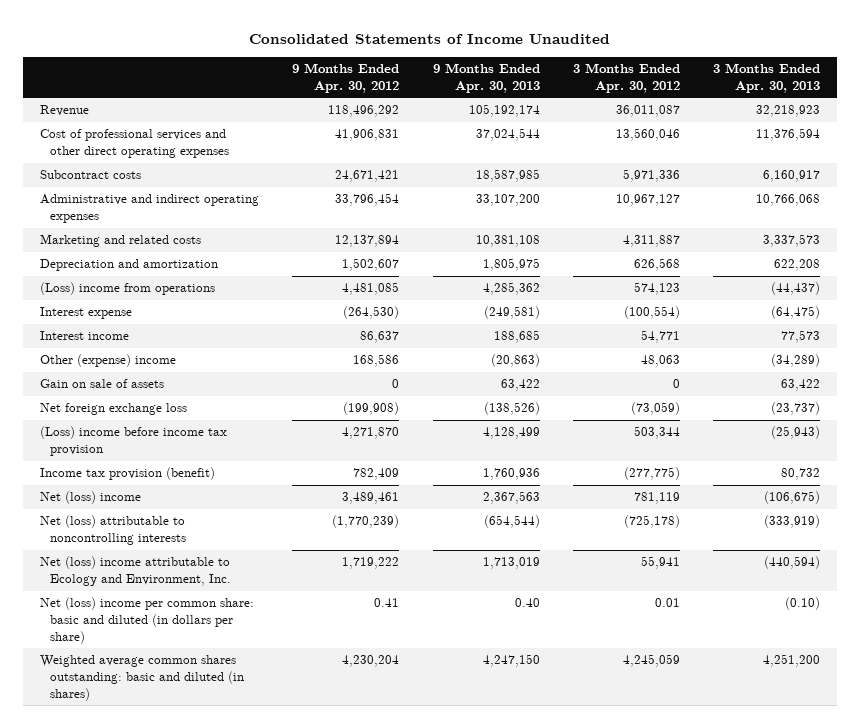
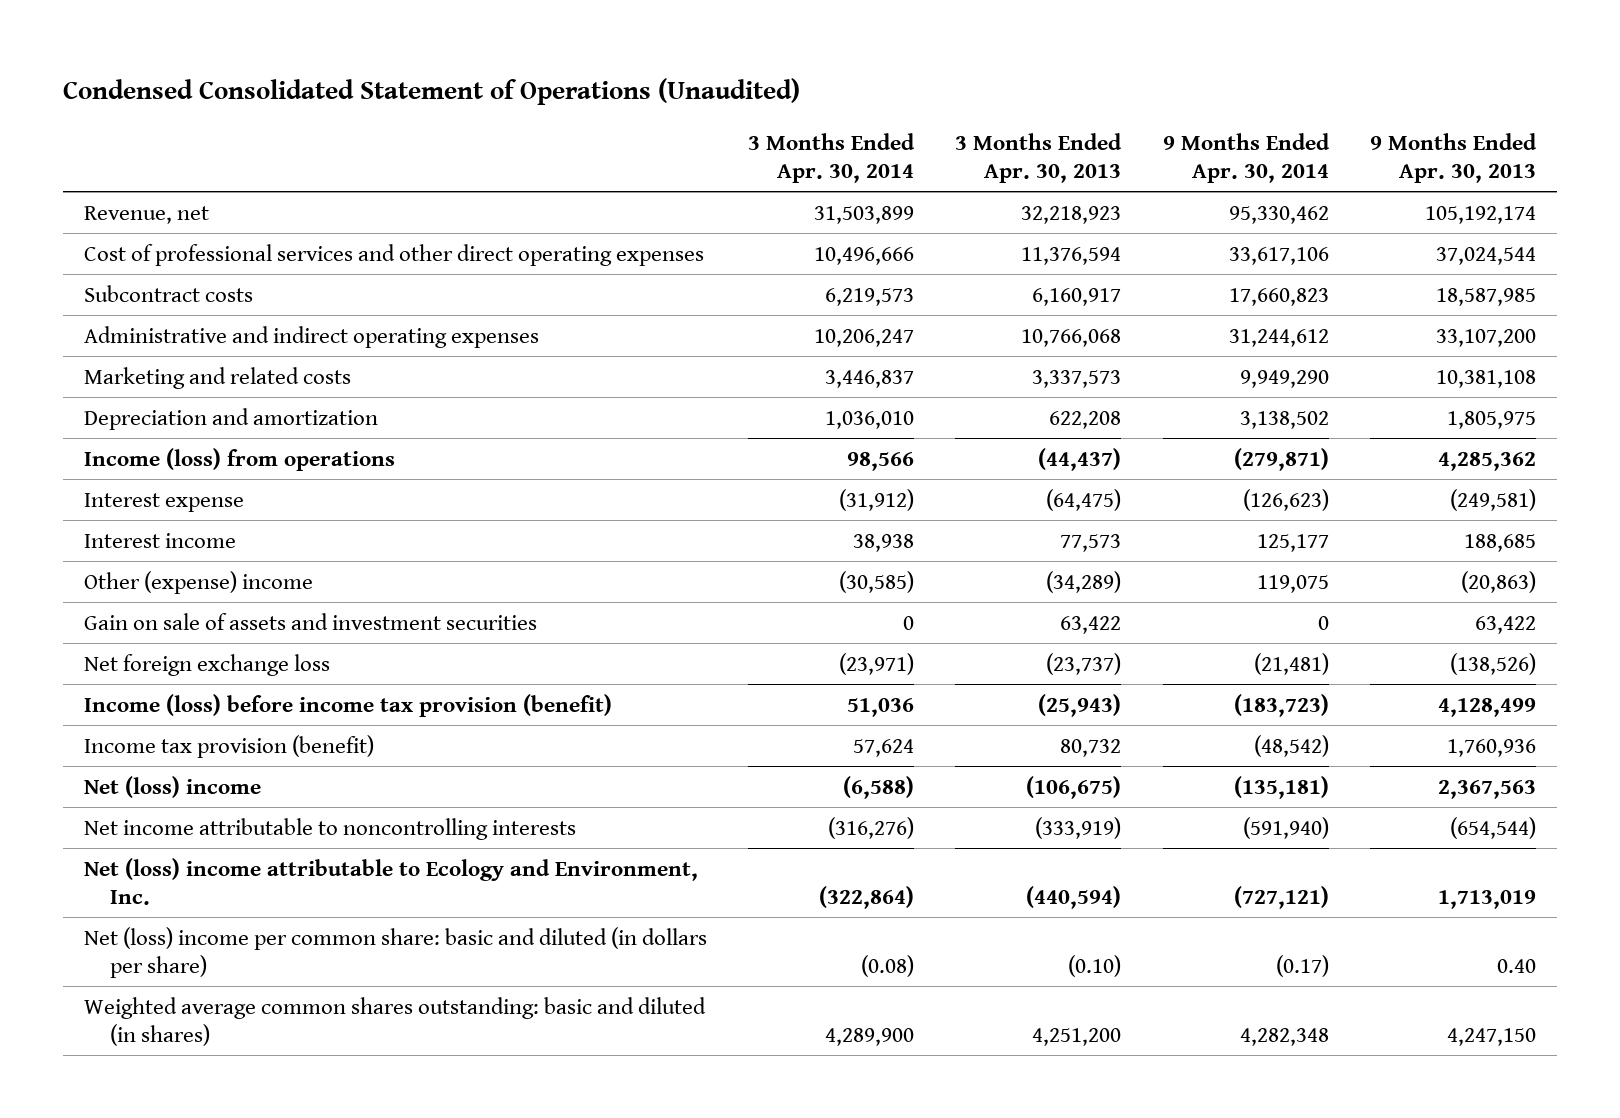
[249,33,611,44] Consolidated Statements of Income Unaudited -> [63,78,801,106] Condensed Consolidated Statement of Operations (Unaudited)
[292,63,400,93] 9 Months Ended Apr. 30, 2012 -> none
[572,63,680,93] 3 Months Ended Apr. 30, 2012 -> none
none -> [748,133,916,184] 3 Months Ended Apr. 30, 2014
none -> [1162,133,1330,184] 9 Months Ended Apr. 30, 2014
[39,105,89,117] Revenue -> [83,205,209,224] Revenue, net
[39,282,215,296] (Loss) income from operations -> [83,447,395,471] Income (loss) from operations
[39,379,164,389] Gain on sale of assets -> [83,612,537,630] Gain on sale of assets and investment securities
[39,426,227,457] (Loss) income before income tax provision -> [83,693,612,717] Income (loss) before income tax provision (benefit)
[39,515,187,546] Net (loss) attributable to noncontrolling interests -> [83,817,576,840] Net income attributable to noncontrolling interests

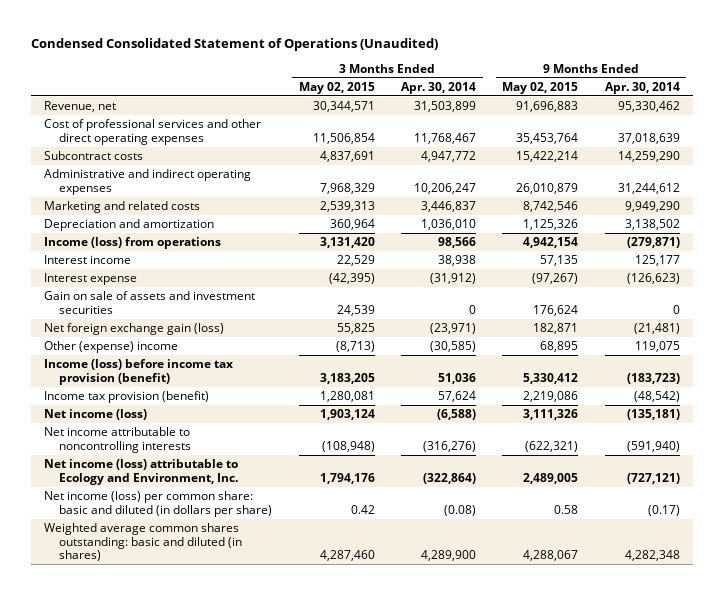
[955,133,1123,184] 3 Months Ended Apr. 30, 2013 -> none
[1369,133,1537,184] 9 Months Ended Apr. 30, 2013 -> none
none -> [298,81,375,94] May 02, 2015
none -> [502,81,579,94] May 02, 2015
[814,246,915,265] 10,496,666 -> [414,132,477,144] 11,768,467
[1228,246,1329,265] 33,617,106 -> [617,132,680,144] 37,018,639
[825,287,915,306] 6,219,573 -> [421,151,477,163] 4,947,772
[1228,287,1329,306] 17,660,823 -> [617,151,680,163] 14,259,290
[83,492,244,512] Interest expense -> [43,273,137,286] Interest expense
[83,653,330,676] Net foreign exchange loss -> [43,323,224,336] Net foreign exchange gain (loss)
[83,570,313,594] Other (expense) income -> [43,341,178,354] Other (expense) income
[83,775,261,798] Net (loss) income -> [43,409,147,421] Net income (loss)
[83,857,698,905] Net (loss) income attributable to Ecology and Environment, Inc. -> [43,459,239,485] Net income (loss) attributable to Ecology and Environment, Inc.
[83,926,707,978] Net (loss) income per common share: basic and diluted (in dollars per share) -> [43,491,273,517] Net income (loss) per common share: basic and diluted (in dollars per share)

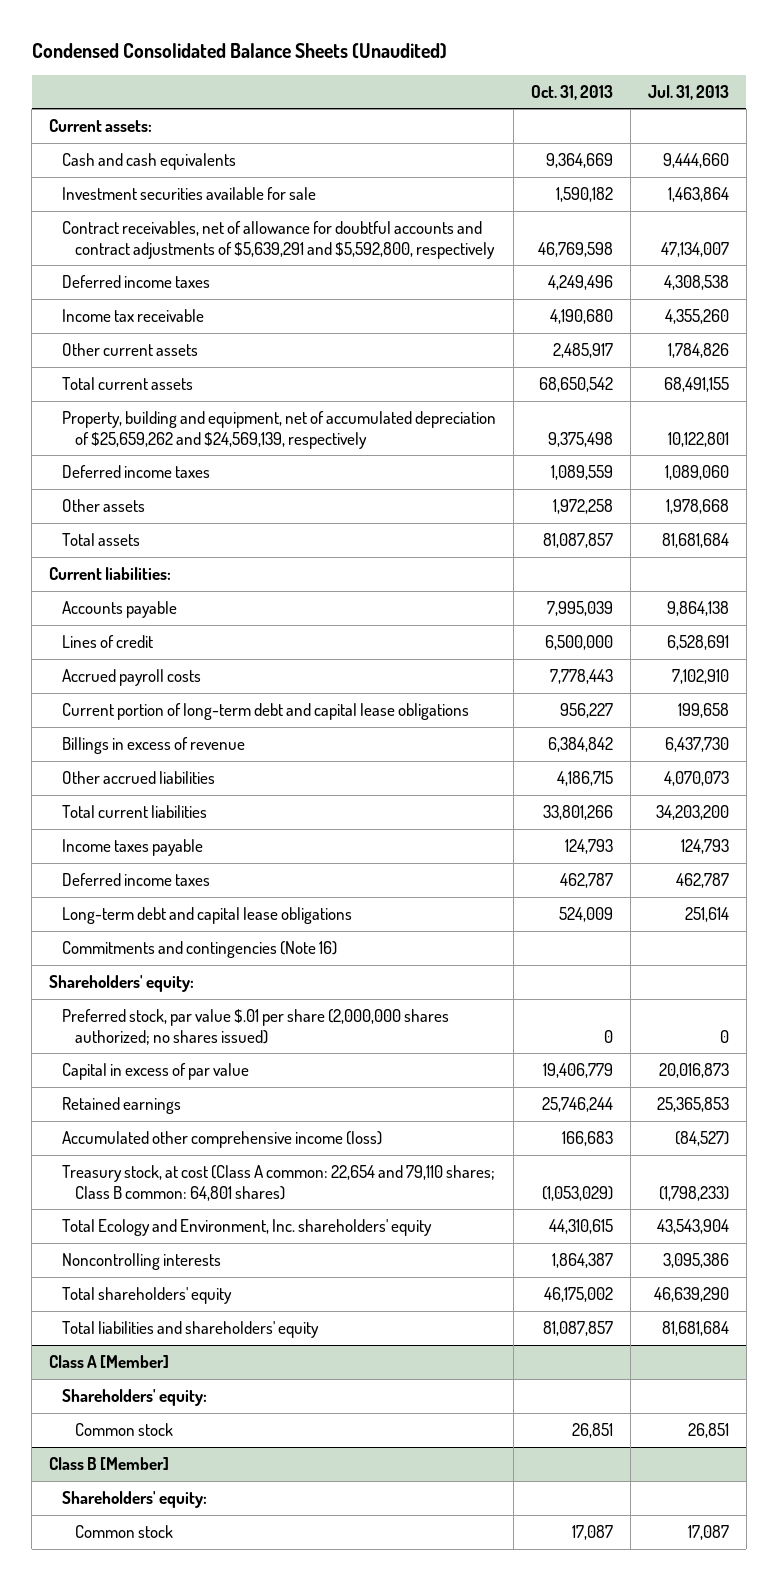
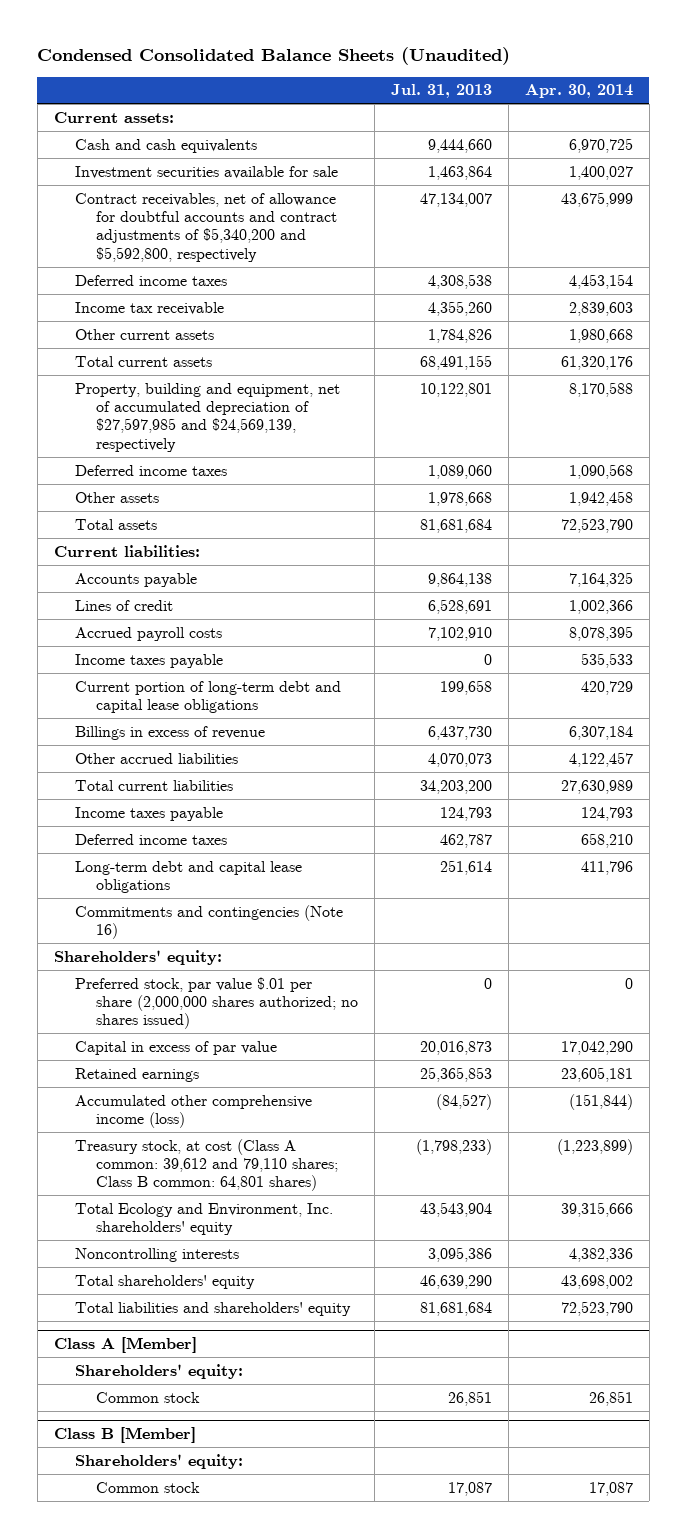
[530,84,613,100] Oct. 31, 2013 -> none
none -> [524,84,633,99] Apr. 30, 2014
[62,220,495,259] Contract receivables, net of allowance for doubtful accounts and contract adjustments of $5,639,291 and $5,592,800, respectively -> [74,192,338,262] Contract receivables, net of allowance for doubtful accounts and contract adjustments of $5,340,200 and $5,592,800, respectively
[62,410,497,449] Property, building and equipment, net of accumulated depreciation of $25,659,262 and $24,569,139, respectively -> [74,382,340,452] Property, building and equipment, net of accumulated depreciation of $27,597,985 and $24,569,139, respectively
none -> [74,653,223,668] Income taxes payable
[62,1164,496,1201] Treasury stock, at cost (Class A common: 22,654 and 79,110 shares; Class B common: 64,801 shares) -> [74,1138,339,1192] Treasury stock, at cost (Class A common: 39,612 and 79,110 shares; Class B common: 64,801 shares)

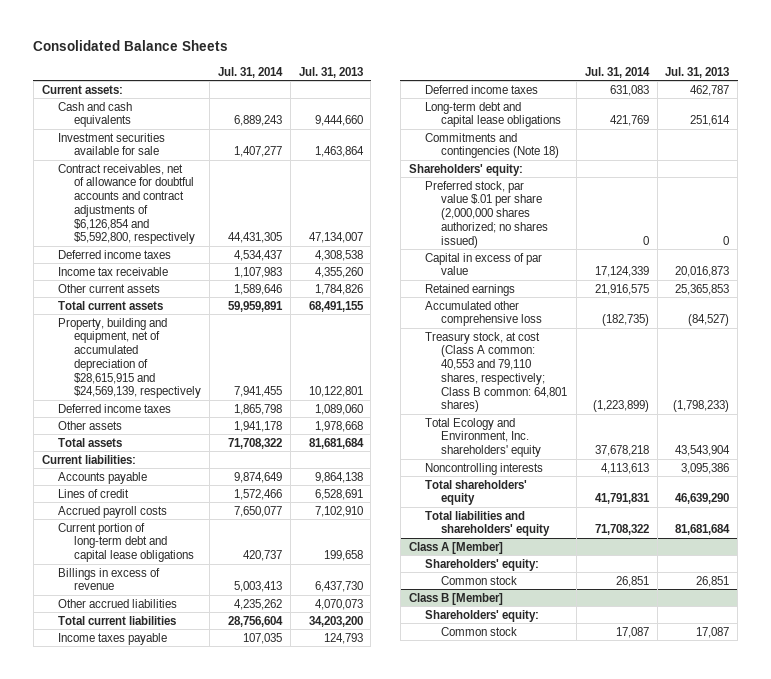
[37,47,511,66] Condensed Consolidated Balance Sheets (Unaudited) -> [33,40,229,52] Consolidated Balance Sheets
[524,84,633,99] Apr. 30, 2014 -> none
none -> [217,66,283,78] Jul. 31, 2014
[74,192,338,262] Contract receivables, net of allowance for doubtful accounts and contract adjustments of $5,340,200 and $5,592,800, respectively -> [57,163,195,245] Contract receivables, net of allowance for doubtful accounts and contract adjustments of $6,126,854 and $5,592,800, respectively
[74,382,340,452] Property, building and equipment, net of accumulated depreciation of $27,597,985 and $24,569,139, respectively -> [57,317,201,399] Property, building and equipment, net of accumulated depreciation of $28,615,915 and $24,569,139, respectively
[74,653,223,668] Income taxes payable -> none
[74,904,343,940] Commitments and contingencies (Note 16) -> [424,132,559,159] Commitments and contingencies (Note 18)
[74,1094,312,1129] Accumulated other comprehensive income (loss) -> [424,300,542,327] Accumulated other comprehensive loss
[74,1138,339,1192] Treasury stock, at cost (Class A common: 39,612 and 79,110 shares; Class B common: 64,801 shares) -> [424,331,567,413] Treasury stock, at cost (Class A common: 40,553 and 79,110 shares, respectively; Class B common: 64,801 shares)

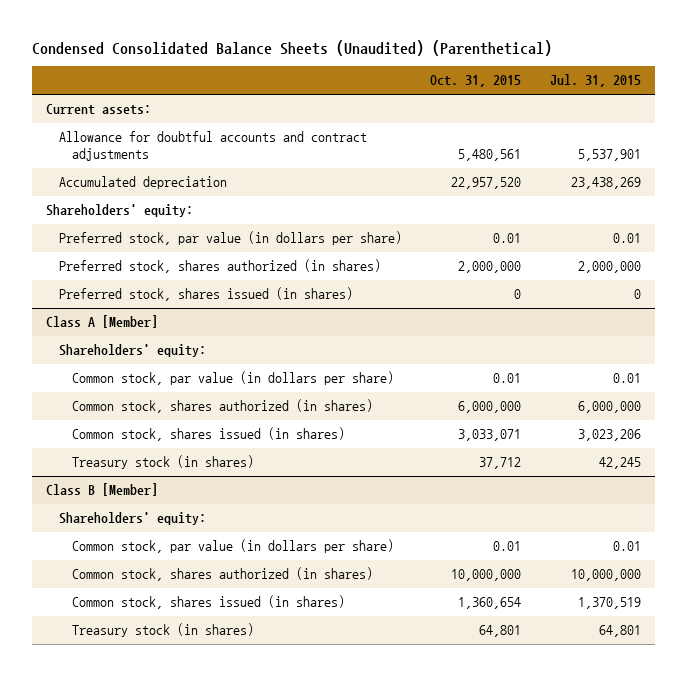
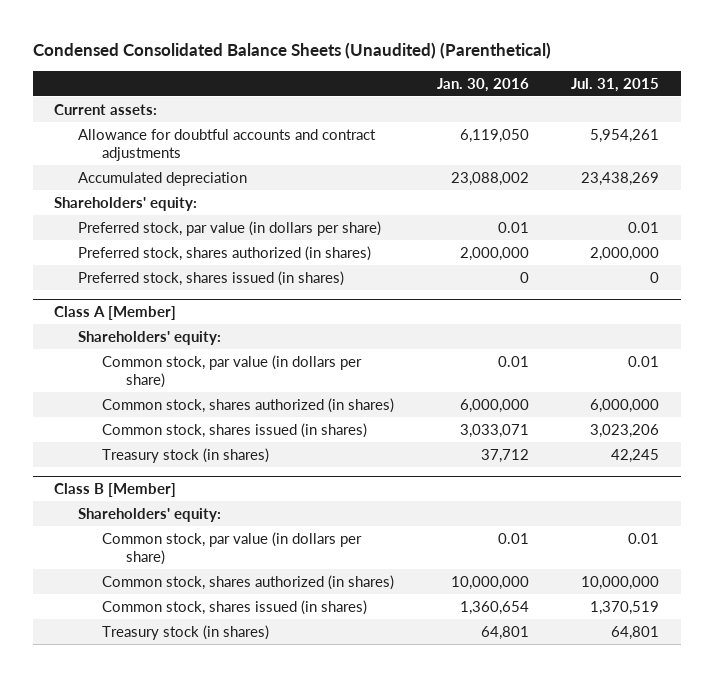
[430,75,522,88] Oct. 31, 2015 -> none
none -> [436,77,529,92] Jan. 30, 2016
[577,149,641,162] 5,537,901 -> [590,128,660,143] 5,954,261

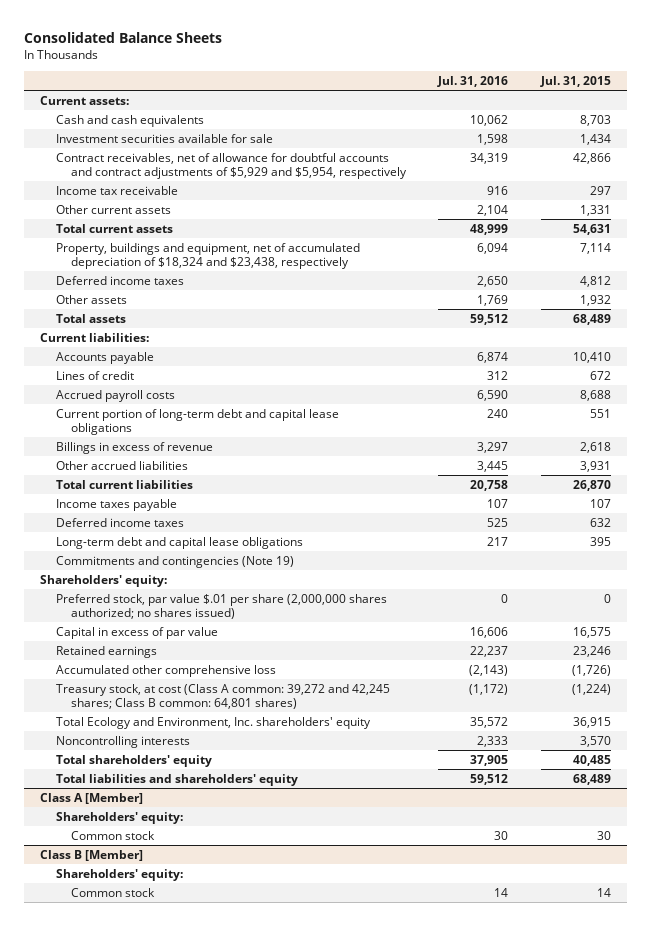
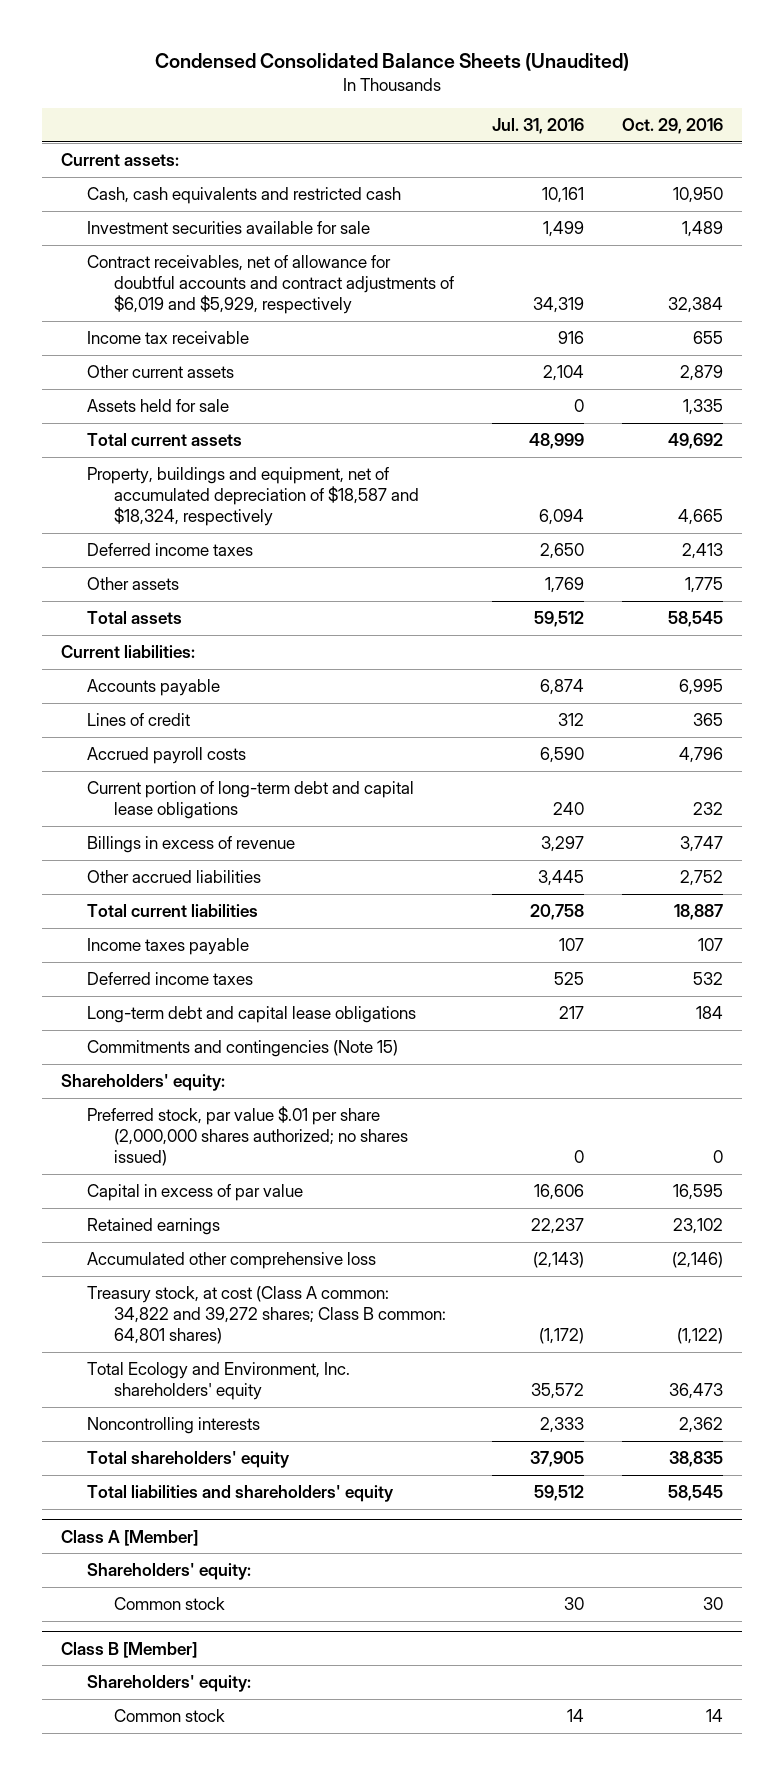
[24,31,223,43] Consolidated Balance Sheets -> [154,52,629,71] Condensed Consolidated Balance Sheets (Unaudited)
[539,75,611,87] Jul. 31, 2015 -> none
none -> [621,118,723,135] Oct. 29, 2016
[55,114,204,127] Cash and cash equivalents -> [87,187,402,205] Cash, cash equivalents and restricted cash
[470,114,509,126] 10,062 -> [541,187,584,204] 10,161
[477,133,509,145] 1,598 -> [542,221,584,238] 1,499
[55,152,408,179] Contract receivables, net of allowance for doubtful accounts and contract adjustments of $5,929 and $5,954, respectively -> [87,255,454,315] Contract receivables, net of allowance for doubtful accounts and contract adjustments of $6,019 and $5,929, respectively
none -> [87,399,230,413] Assets held for sale
[55,242,360,269] Property, buildings and equipment, net of accumulated depreciation of $18,324 and $23,438, respectively -> [87,467,419,527] Property, buildings and equipment, net of accumulated depreciation of $18,587 and $18,324, respectively
[55,555,294,568] Commitments and contingencies (Note 19) -> [87,1040,399,1058] Commitments and contingencies (Note 15)
[55,683,390,709] Treasury stock, at cost (Class A common: 39,272 and 42,245 shares; Class B common: 64,801 shares) -> [87,1286,446,1345] Treasury stock, at cost (Class A common: 34,822 and 39,272 shares; Class B common: 64,801 shares)

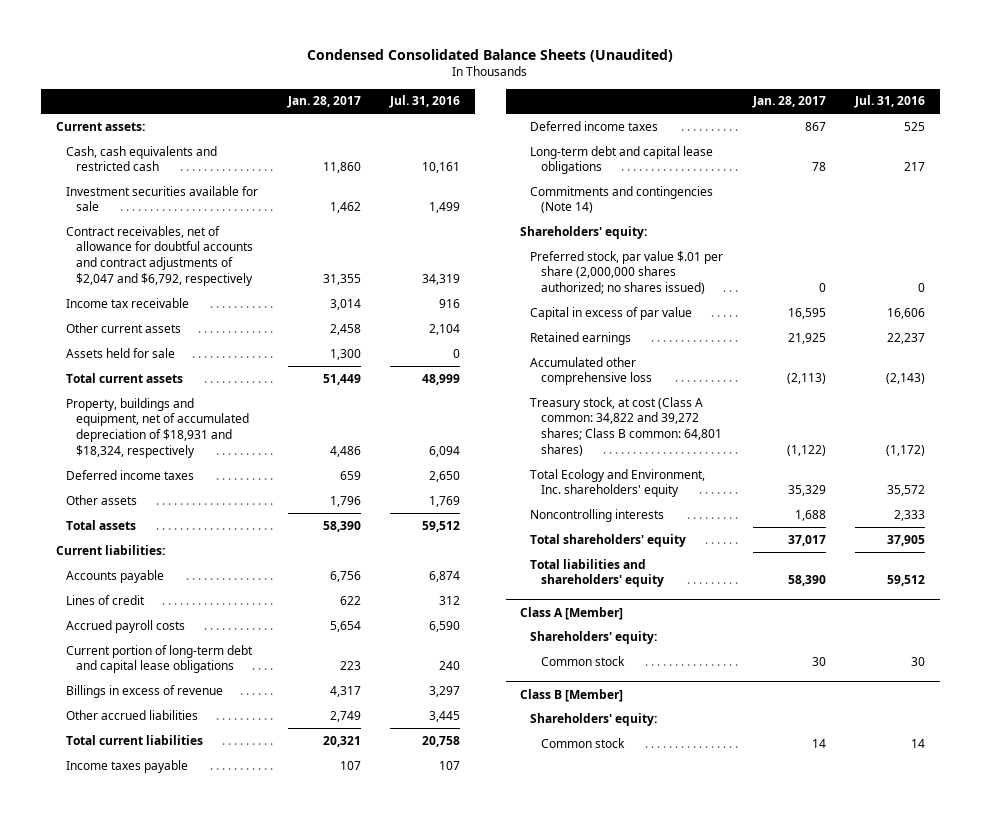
[621,118,723,135] Oct. 29, 2016 -> none
none -> [287,96,362,109] Jan. 28, 2017
[87,255,454,315] Contract receivables, net of allowance for doubtful accounts and contract adjustments of $6,019 and $5,929, respectively -> [65,225,253,286] Contract receivables, net of allowance for doubtful accounts and contract adjustments of $2,047 and $6,792, respectively
[87,467,419,527] Property, buildings and equipment, net of accumulated depreciation of $18,587 and $18,324, respectively -> [65,397,249,458] Property, buildings and equipment, net of accumulated depreciation of $18,931 and $18,324, respectively
[87,1040,399,1058] Commitments and contingencies (Note 15) -> [530,185,714,214] Commitments and contingencies (Note 14)

